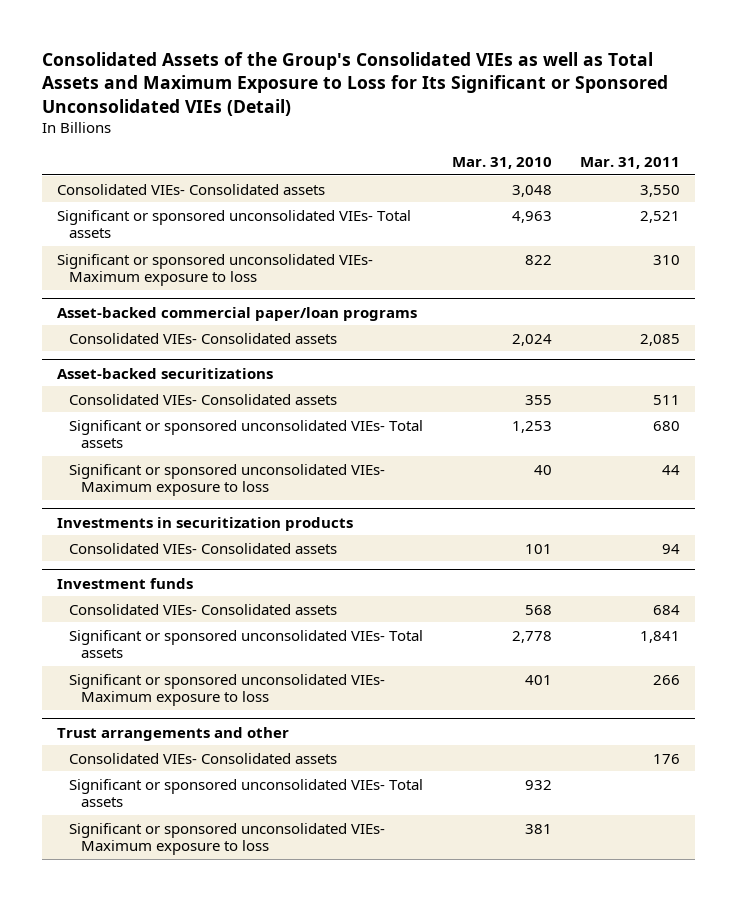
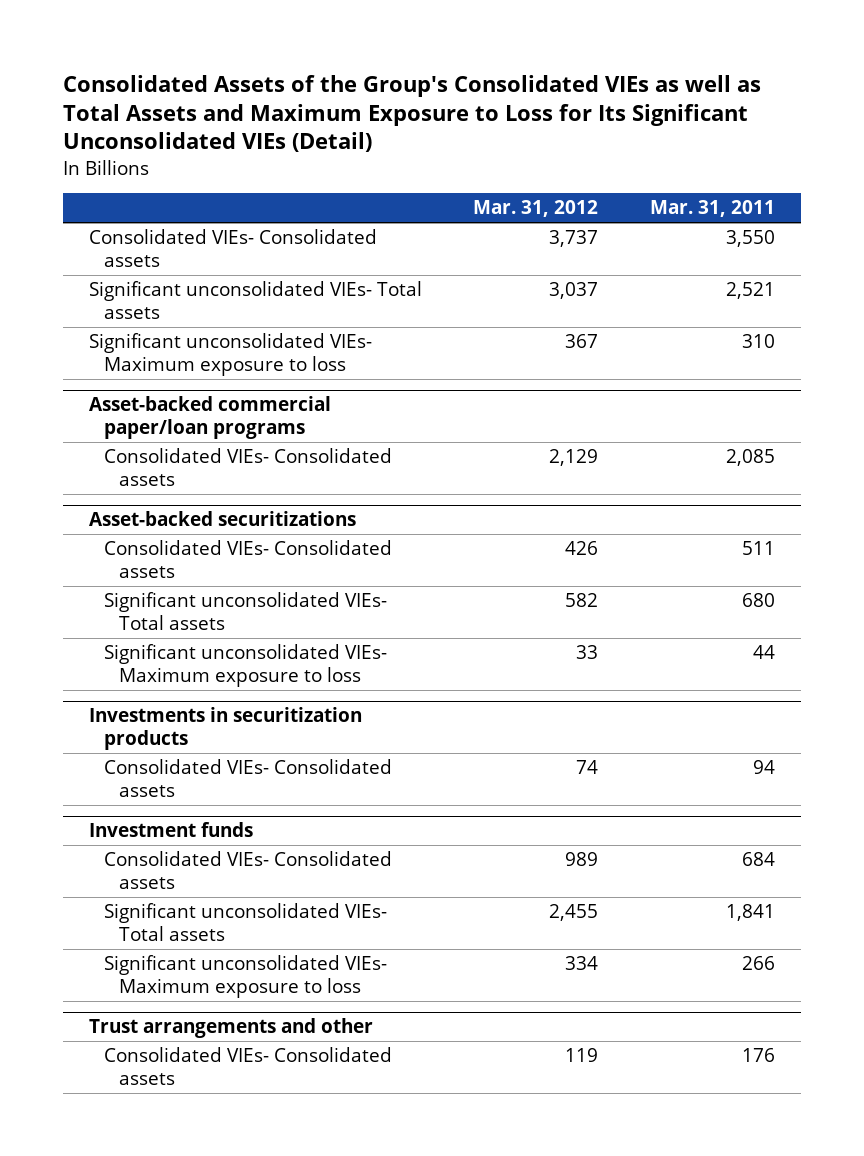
[42,51,669,116] Consolidated Assets of the Group's Consolidated VIEs as well as Total Assets and Maximum Exposure to Loss for Its Significant or Sponsored Unconsolidated VIEs (Detail) -> [62,74,761,153] Consolidated Assets of the Group's Consolidated VIEs as well as Total Assets and Maximum Exposure to Loss for Its Significant Unconsolidated VIEs (Detail)
[451,157,552,170] Mar. 31, 2010 -> none
none -> [473,200,599,218] Mar. 31, 2012
[56,209,411,239] Significant or sponsored unconsolidated VIEs- Total assets -> [88,281,422,319] Significant unconsolidated VIEs- Total assets
[56,253,373,287] Significant or sponsored unconsolidated VIEs- Maximum exposure to loss -> [88,333,372,376] Significant unconsolidated VIEs- Maximum exposure to loss
[69,419,424,449] Significant or sponsored unconsolidated VIEs- Total assets -> [104,592,388,630] Significant unconsolidated VIEs- Total assets
[69,463,386,497] Significant or sponsored unconsolidated VIEs- Maximum exposure to loss -> [104,644,388,687] Significant unconsolidated VIEs- Maximum exposure to loss
[69,629,424,659] Significant or sponsored unconsolidated VIEs- Total assets -> [104,903,388,941] Significant unconsolidated VIEs- Total assets
[69,673,386,707] Significant or sponsored unconsolidated VIEs- Maximum exposure to loss -> [104,955,388,998] Significant unconsolidated VIEs- Maximum exposure to loss
[69,778,424,808] Significant or sponsored unconsolidated VIEs- Total assets -> none
[69,822,386,856] Significant or sponsored unconsolidated VIEs- Maximum exposure to loss -> none

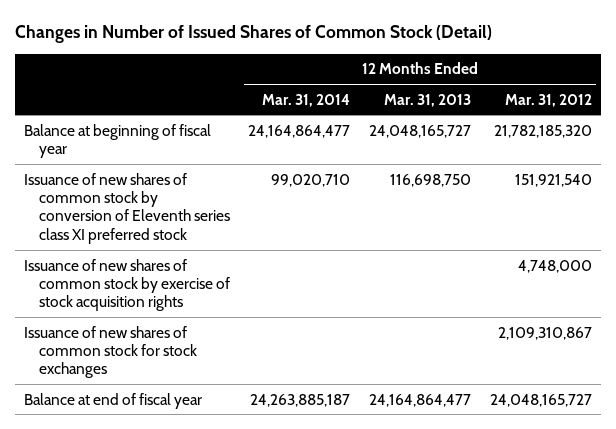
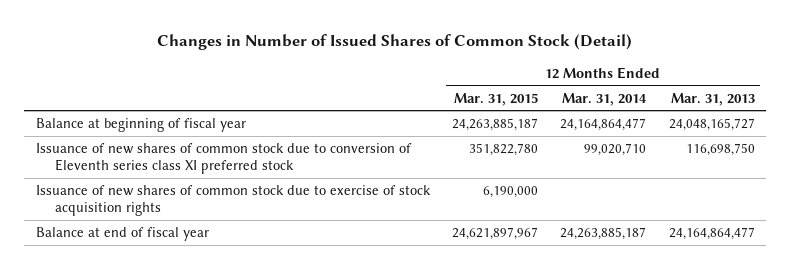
[504,93,592,107] Mar. 31, 2012 -> none
none -> [453,92,538,106] Mar. 31, 2015
[23,325,197,379] Issuance of new shares of common stock for stock exchanges -> none
[23,172,230,244] Issuance of new shares of common stock by conversion of Eleventh series class XI preferred stock -> [35,143,412,175] Issuance of new shares of common stock due to conversion of Eleventh series class XI preferred stock
[23,258,230,312] Issuance of new shares of common stock by exercise of stock acquisition rights -> [35,185,431,217] Issuance of new shares of common stock due to exercise of stock acquisition rights

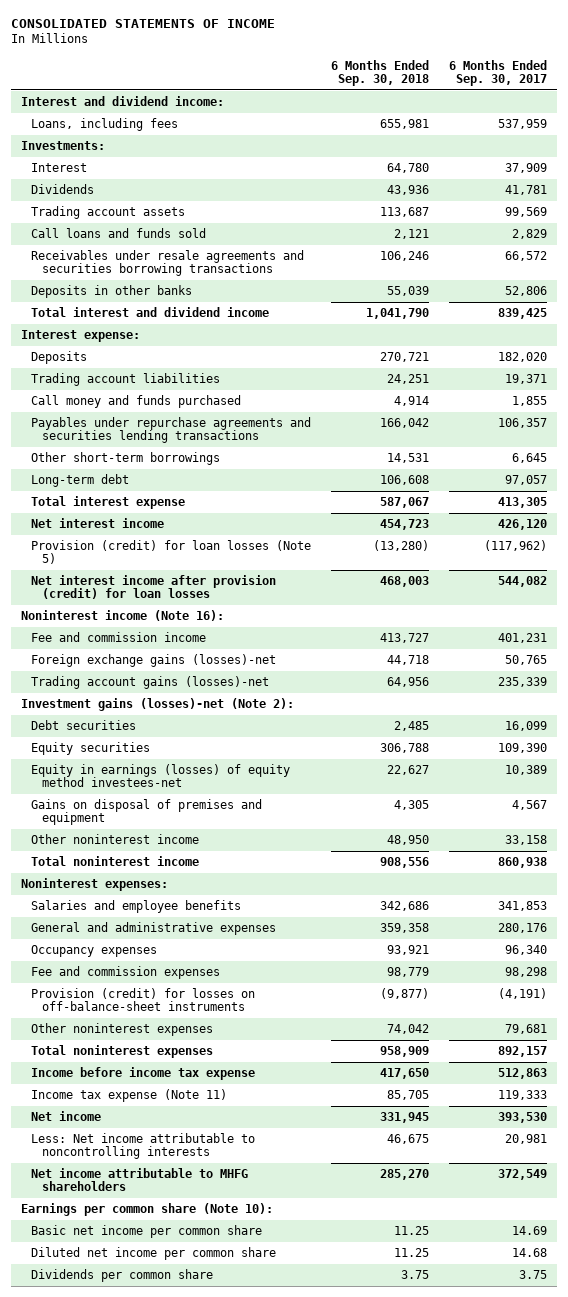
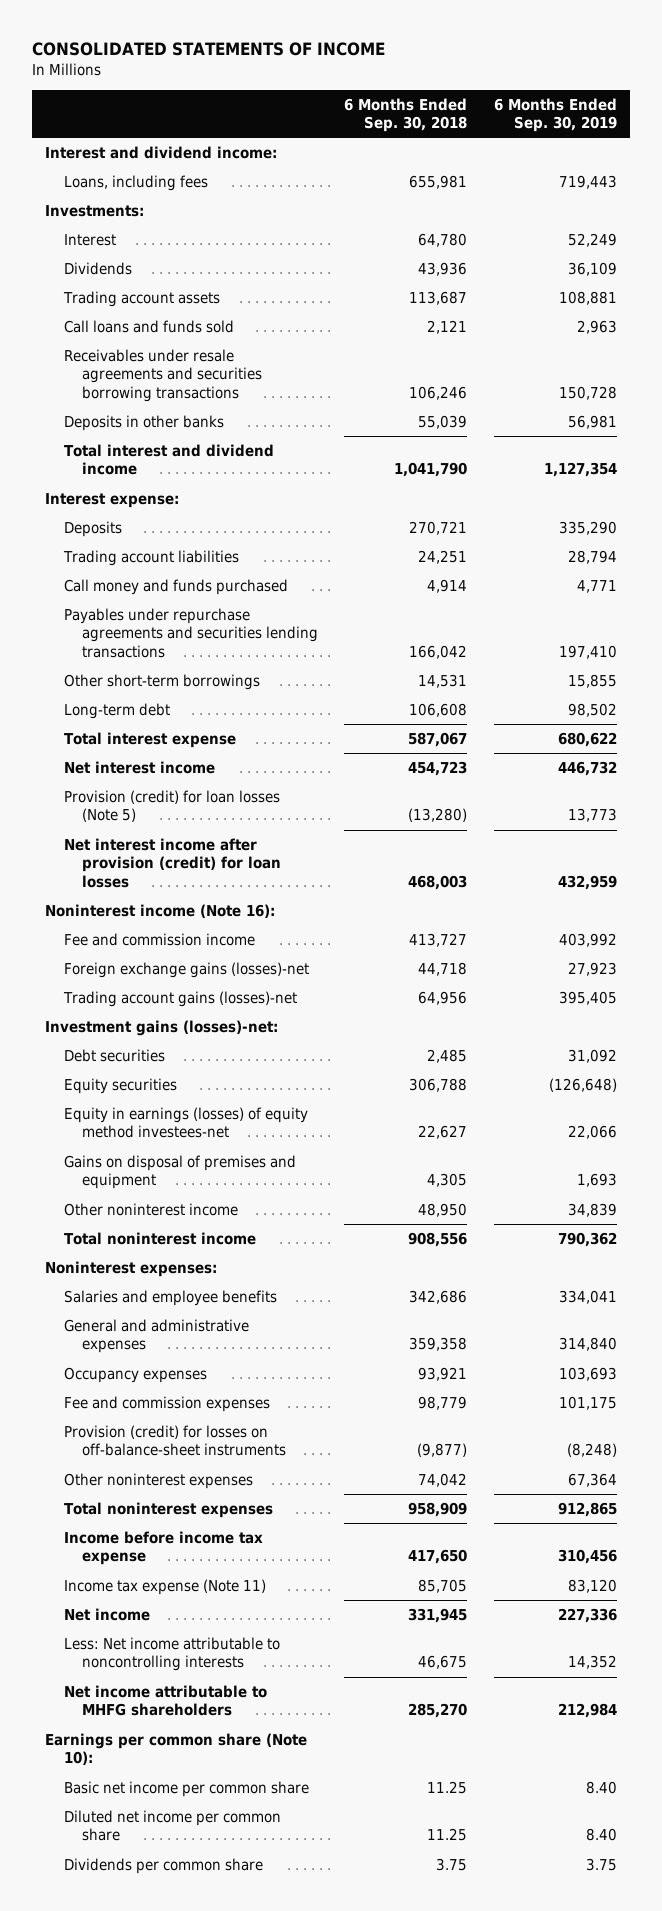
[449,59,548,87] 6 Months Ended Sep. 30, 2017 -> none
none -> [493,97,617,133] 6 Months Ended Sep. 30, 2019
[20,697,294,711] Investment gains (losses)-net (Note 2): -> [45,1020,279,1037] Investment gains (losses)-net:

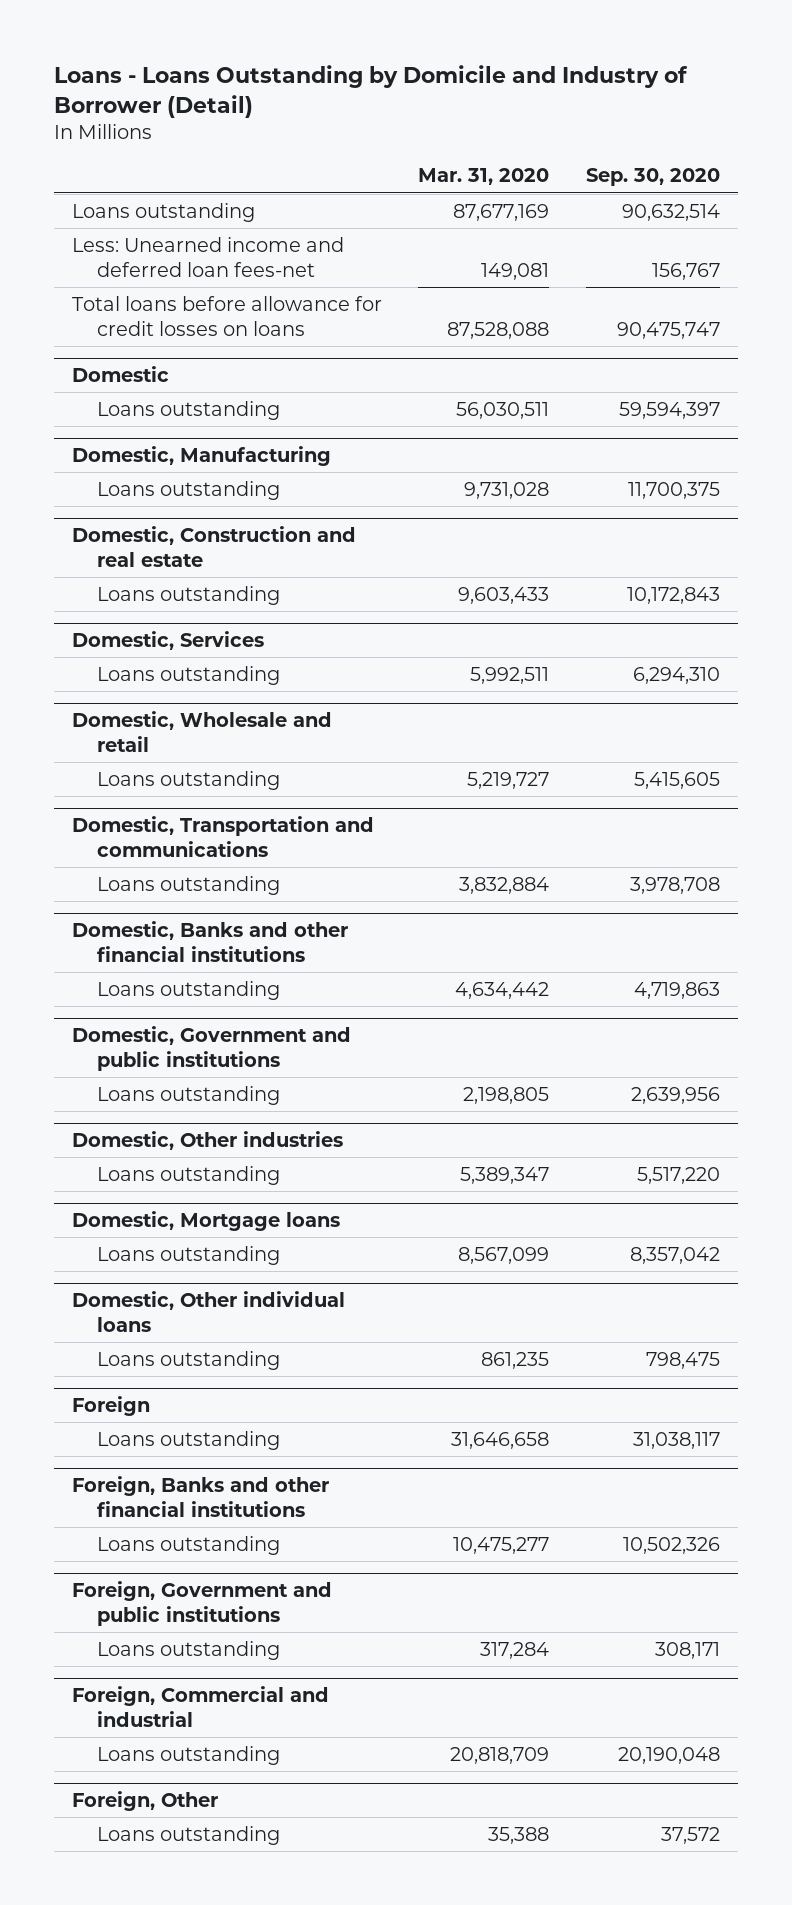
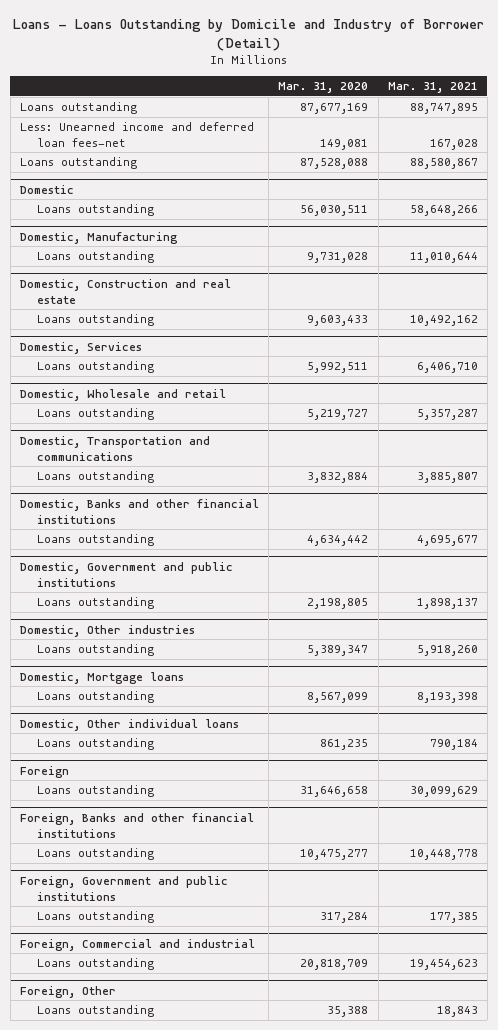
[585,168,720,187] Sep. 30, 2020 -> none
none -> [387,82,478,94] Mar. 31, 2021
[71,295,382,336] Total loans before allowance for credit losses on loans -> [19,156,137,169] Loans outstanding

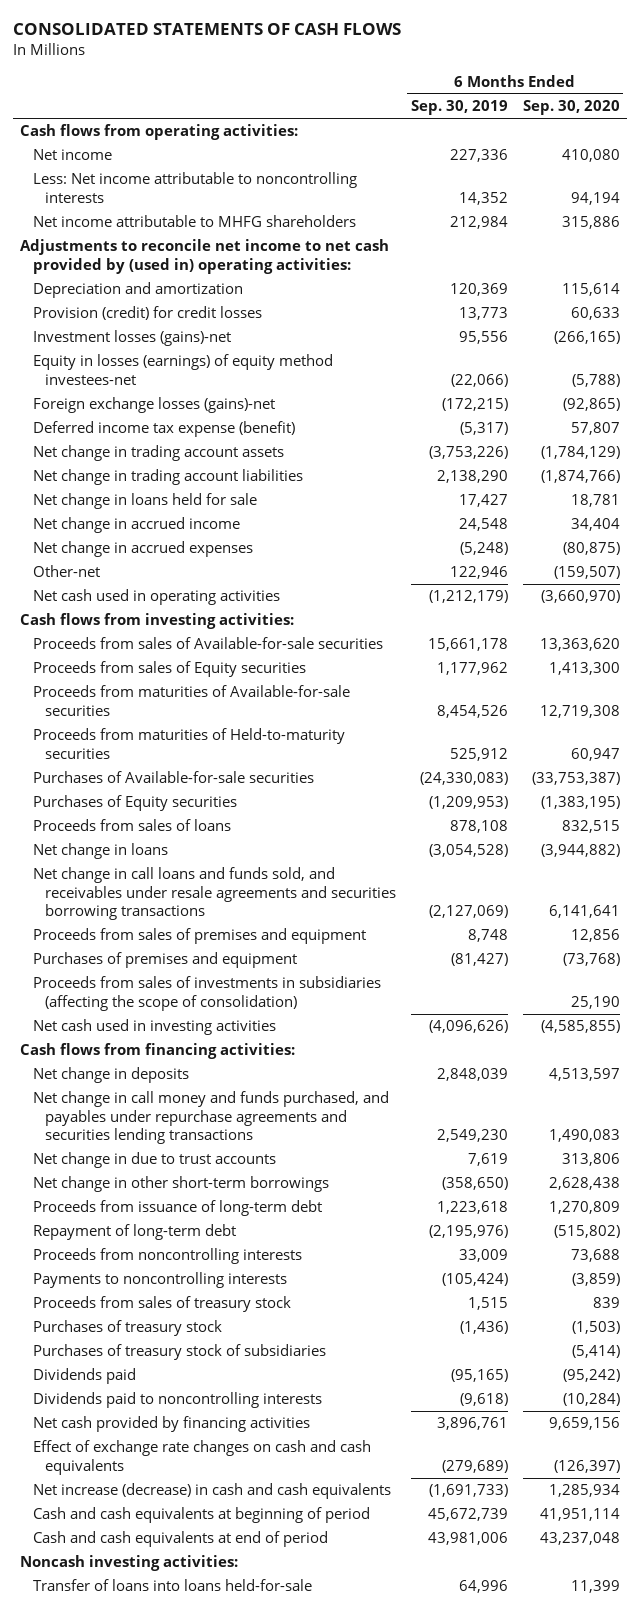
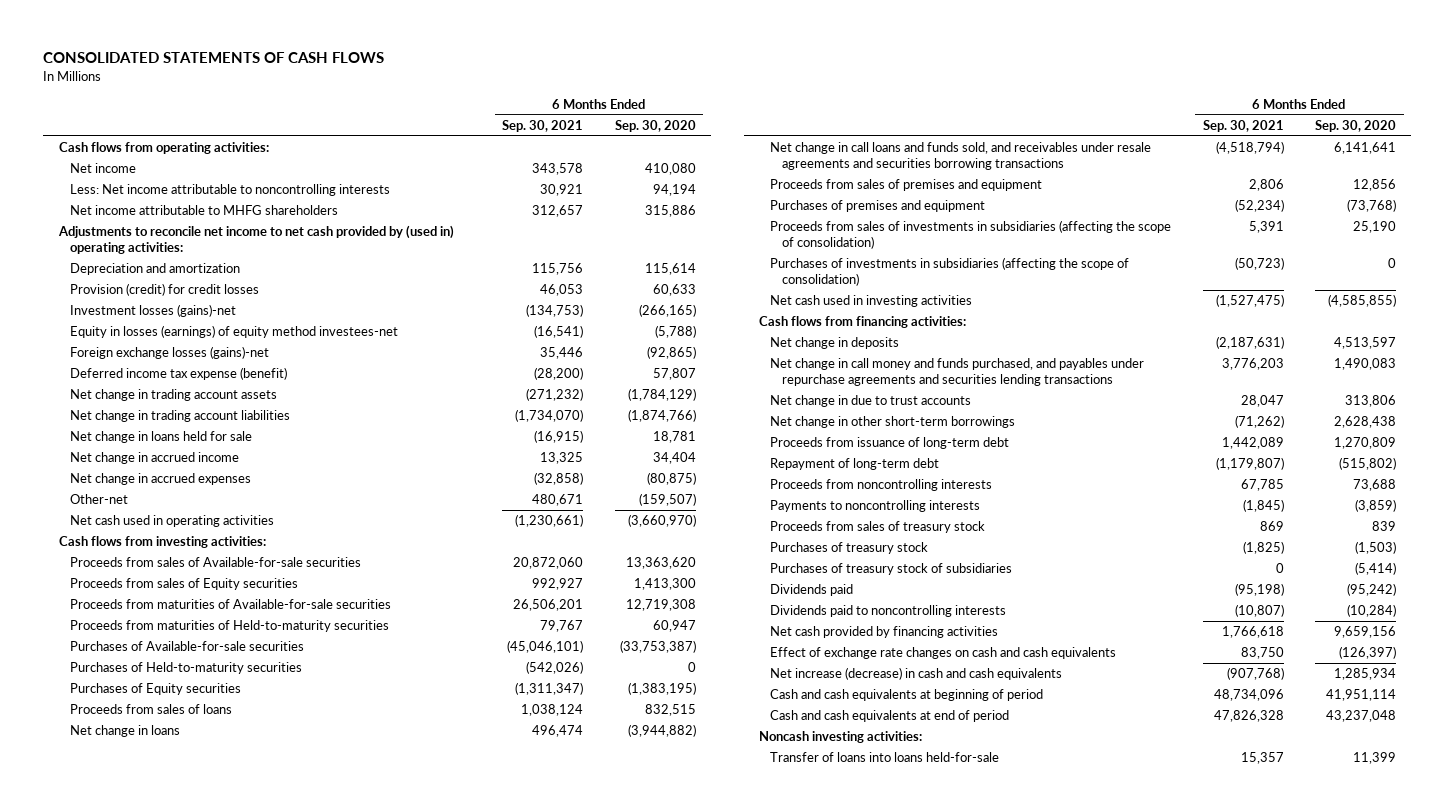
[410,100,508,116] Sep. 30, 2019 -> none
none -> [502,119,584,132] Sep. 30, 2021
none -> [70,662,303,675] Purchases of Held-to-maturity securities
none -> [770,257,1130,287] Purchases of investments in subsidiaries (affecting the scope of consolidation)

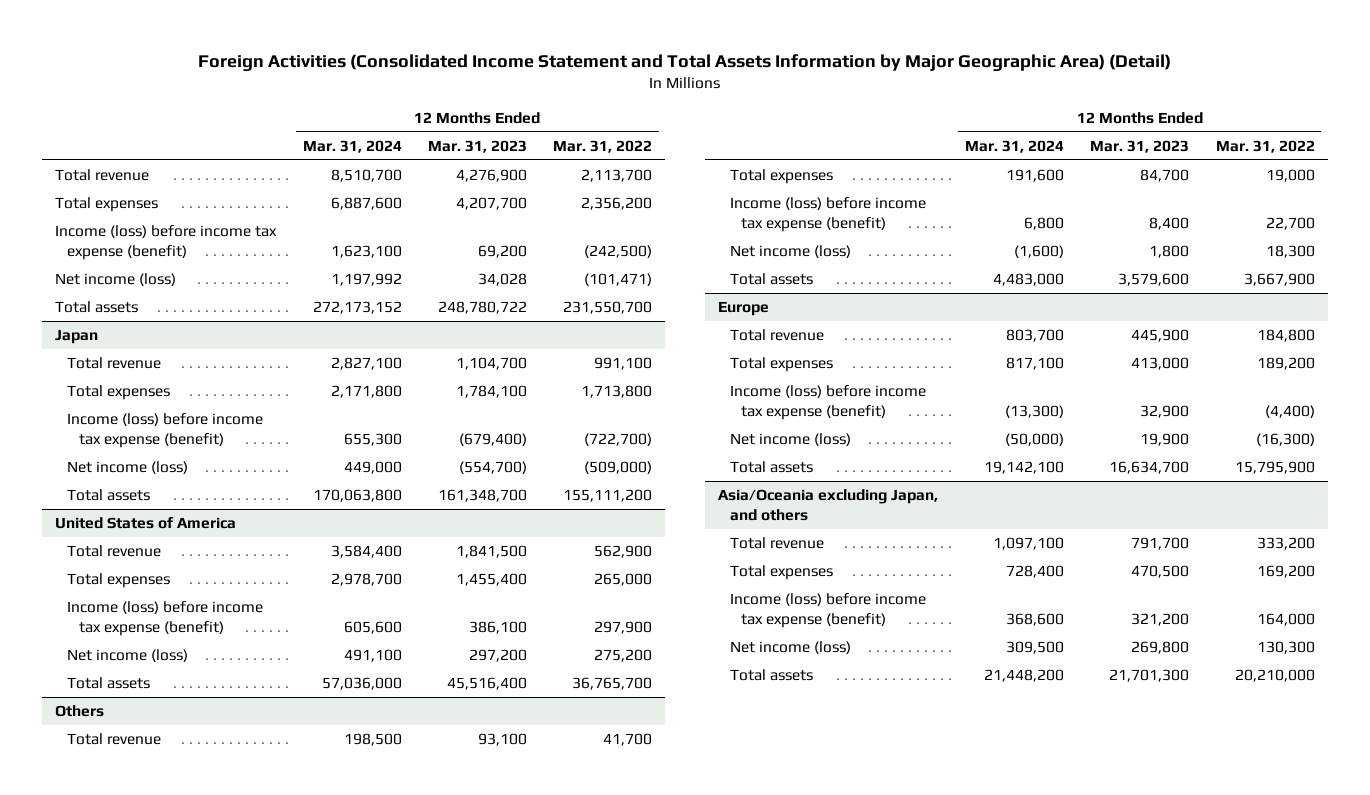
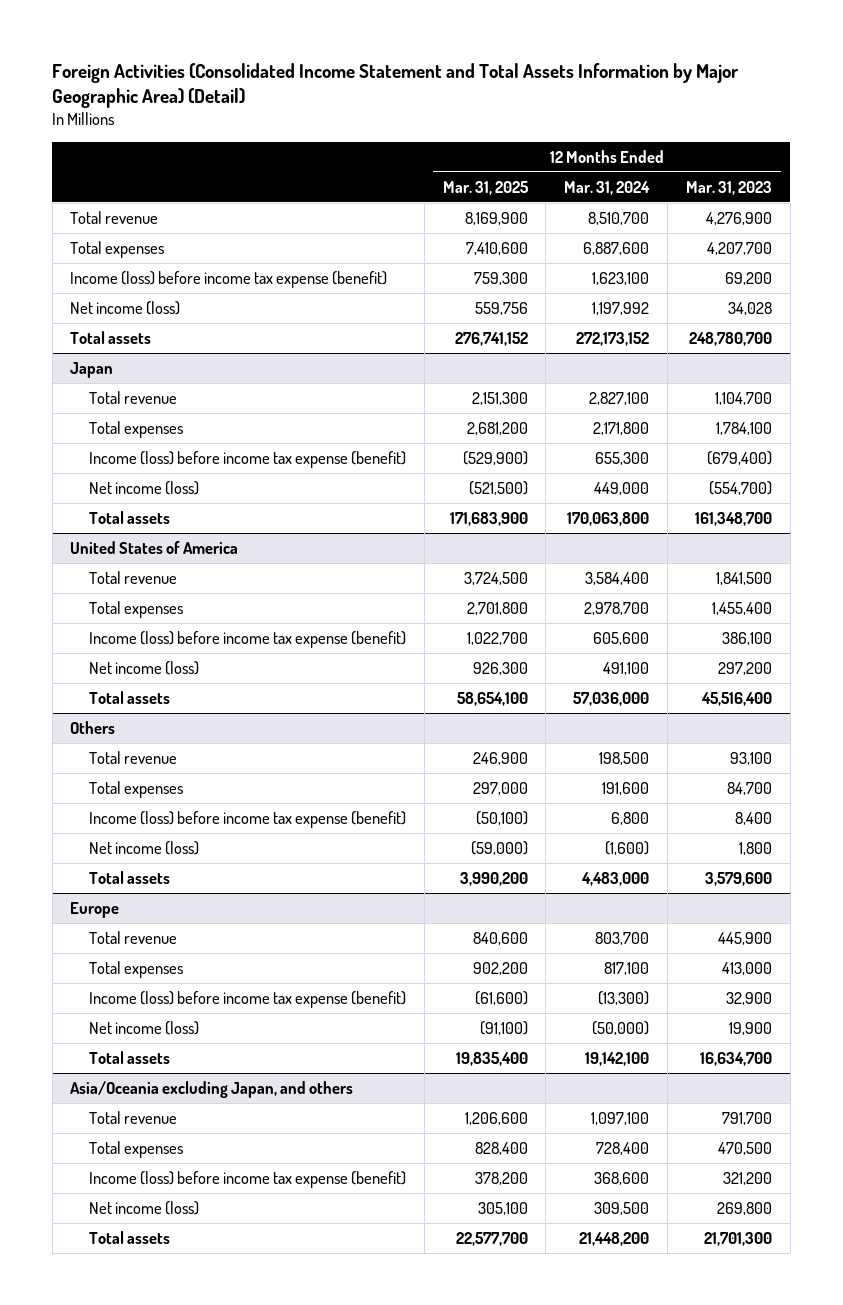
[553,139,653,153] Mar. 31, 2022 -> none
none -> [442,180,529,195] Mar. 31, 2025
[437,301,527,315] 248,780,722 -> [689,332,773,347] 248,780,700

